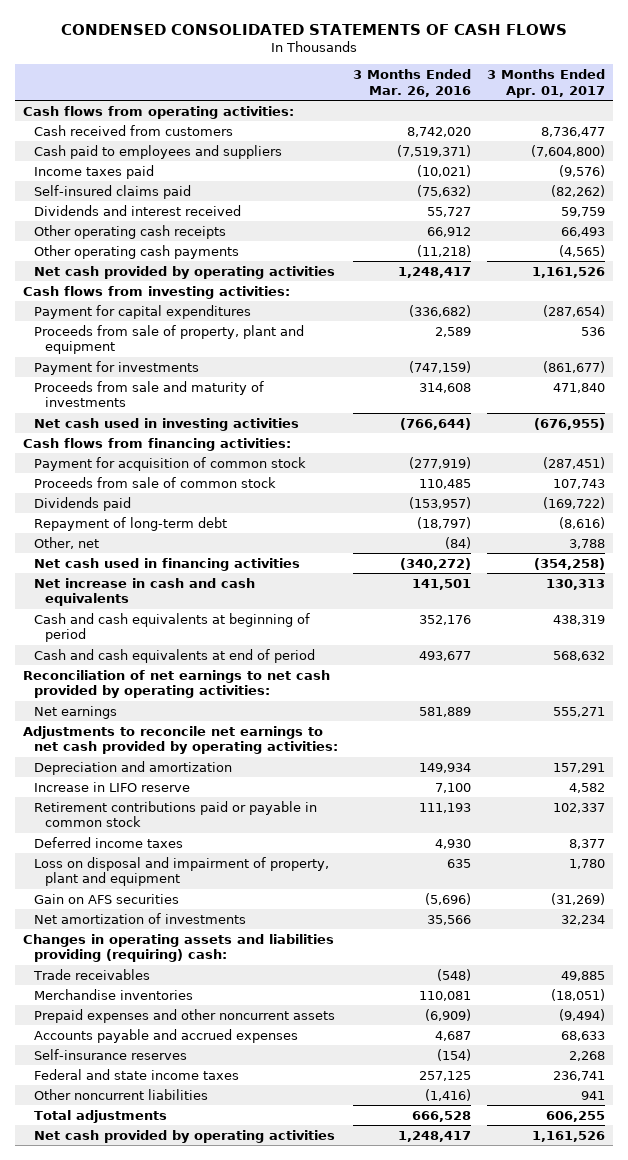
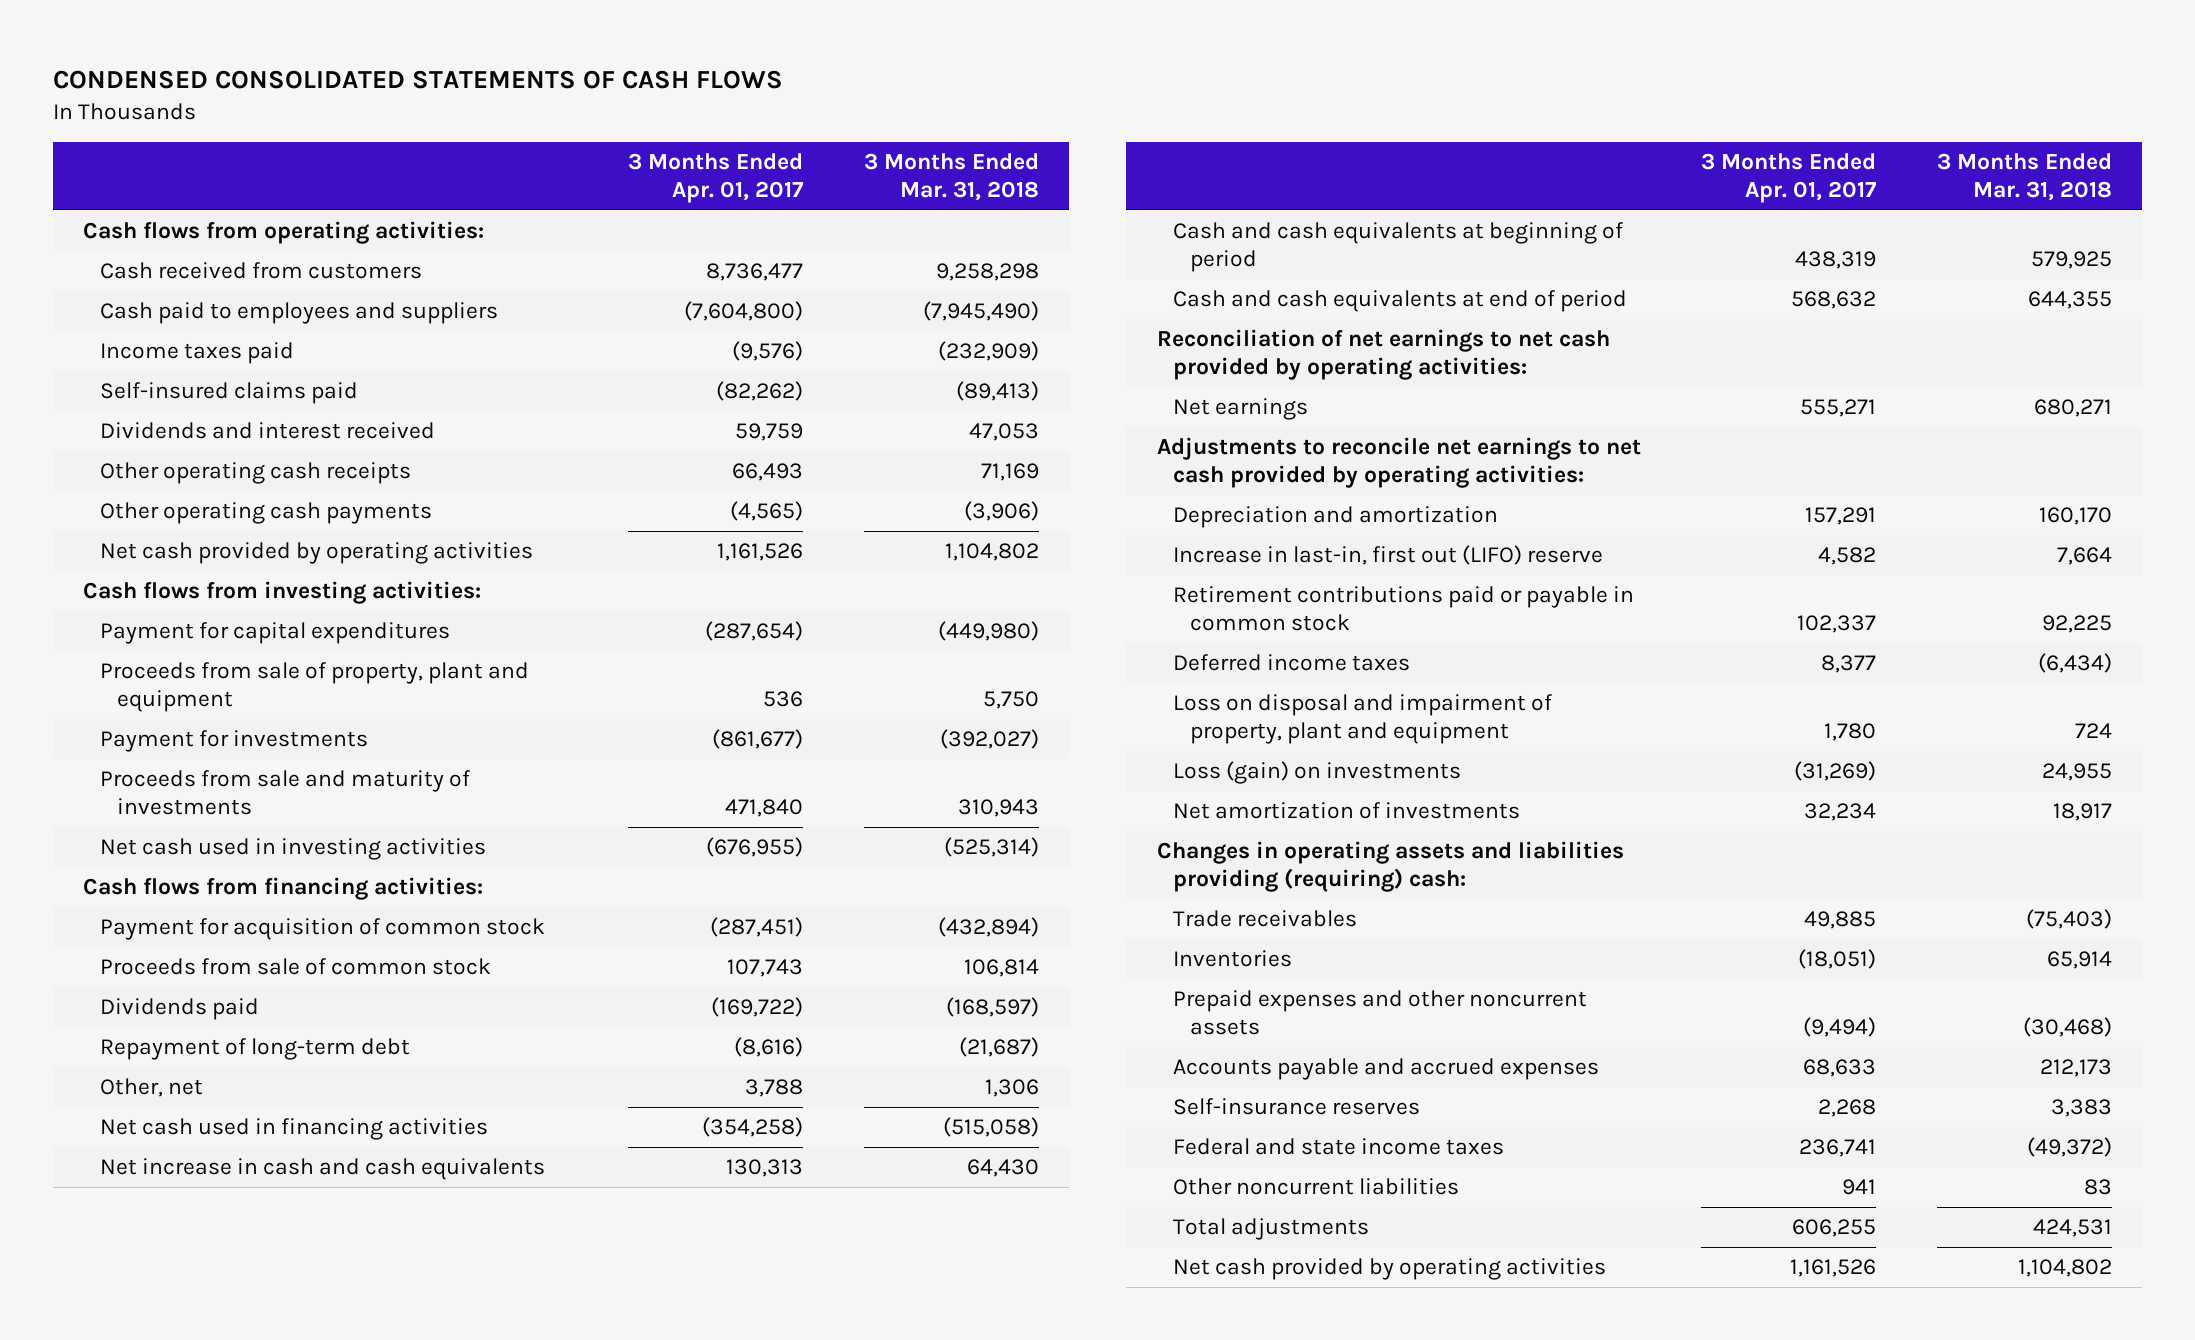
[353,68,472,97] 3 Months Ended Mar. 26, 2016 -> none
none -> [863,153,1039,201] 3 Months Ended Mar. 31, 2018
[33,781,190,792] Increase in LIFO reserve -> [1173,545,1604,566] Increase in last-in, first out (LIFO) reserve
[33,893,179,904] Gain on AFS securities -> [1173,761,1462,785] Loss (gain) on investments
[33,988,193,1000] Merchandise inventories -> [1173,950,1293,968] Inventories

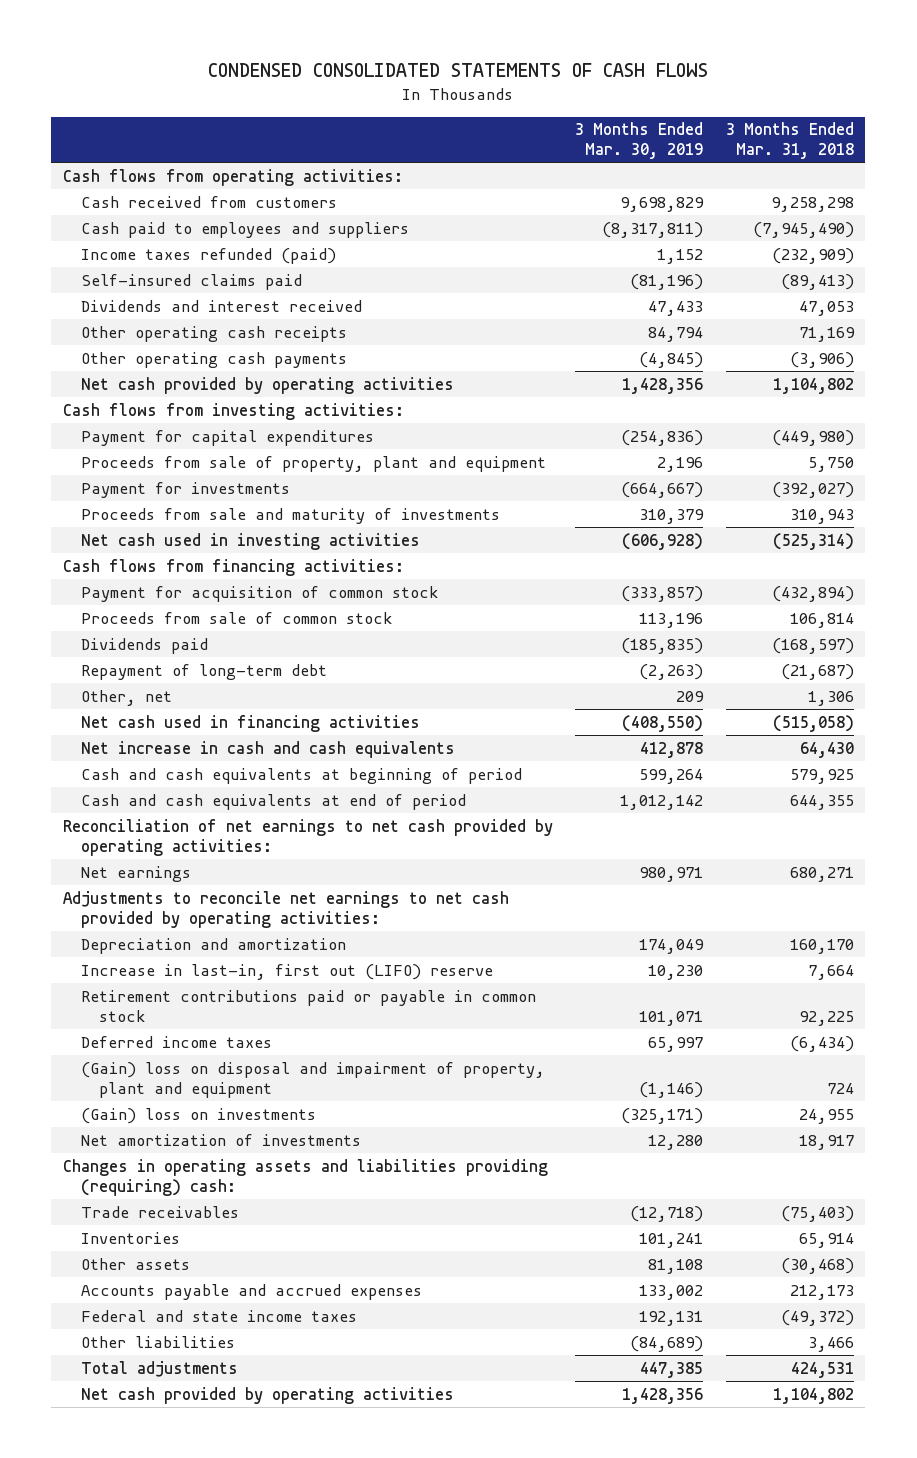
[628,153,805,203] 3 Months Ended Apr. 01, 2017 -> none
none -> [575,122,704,160] 3 Months Ended Mar. 30, 2019
[99,342,294,365] Income taxes paid -> [80,247,336,264] Income taxes refunded (paid)
[1173,694,1553,744] Loss on disposal and impairment of property, plant and equipment -> [80,1061,545,1098] (Gain) loss on disposal and impairment of property, plant and equipment
[1173,761,1462,785] Loss (gain) on investments -> [80,1107,316,1124] (Gain) loss on investments
[1173,990,1588,1035] Prepaid expenses and other noncurrent assets -> [80,1257,190,1270] Other assets
[1173,1098,1421,1116] Self-insurance reserves -> none
[1173,1178,1460,1196] Other noncurrent liabilities -> [80,1335,235,1348] Other liabilities
[2083,1179,2112,1196] 83 -> [807,1336,854,1352] 3,466

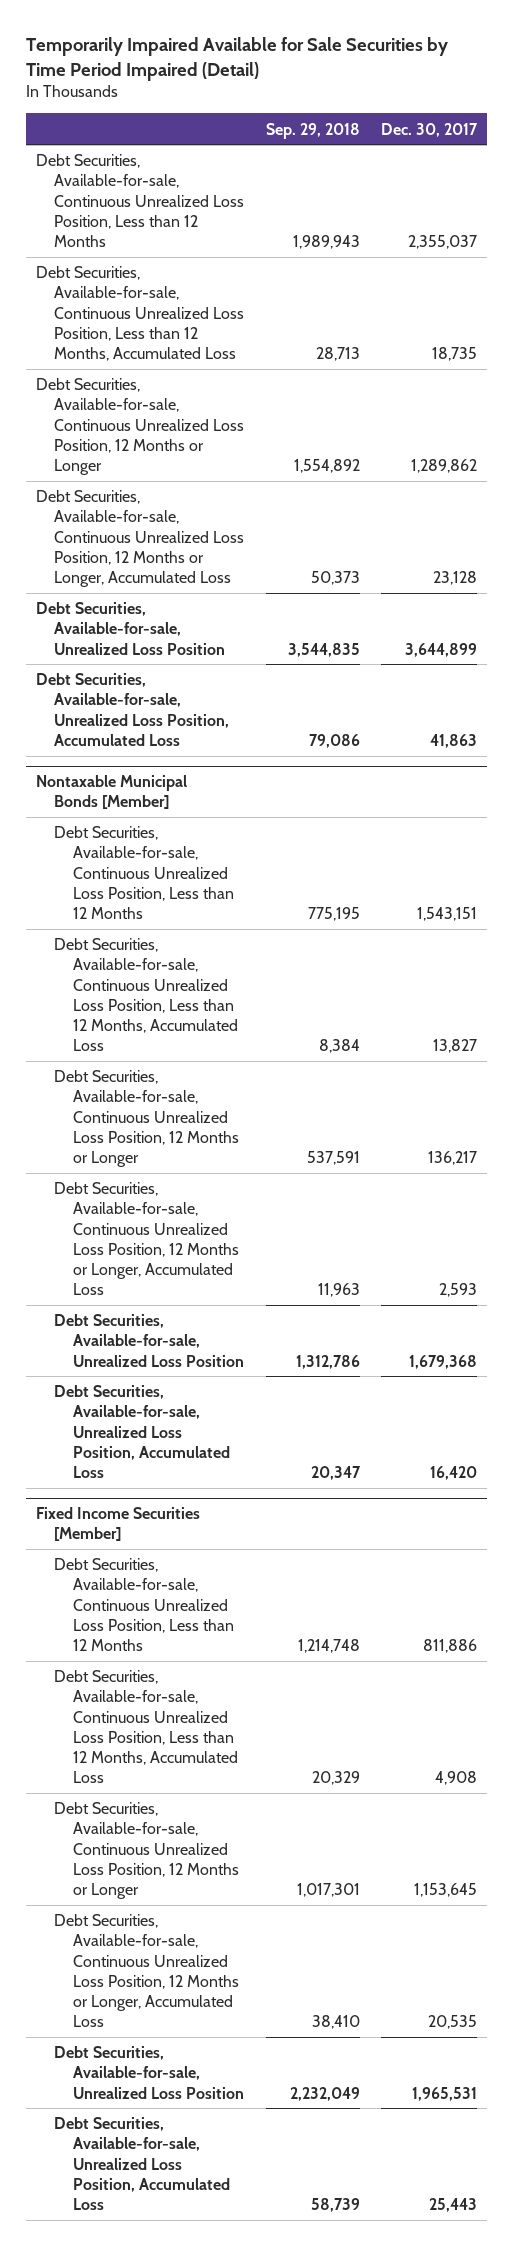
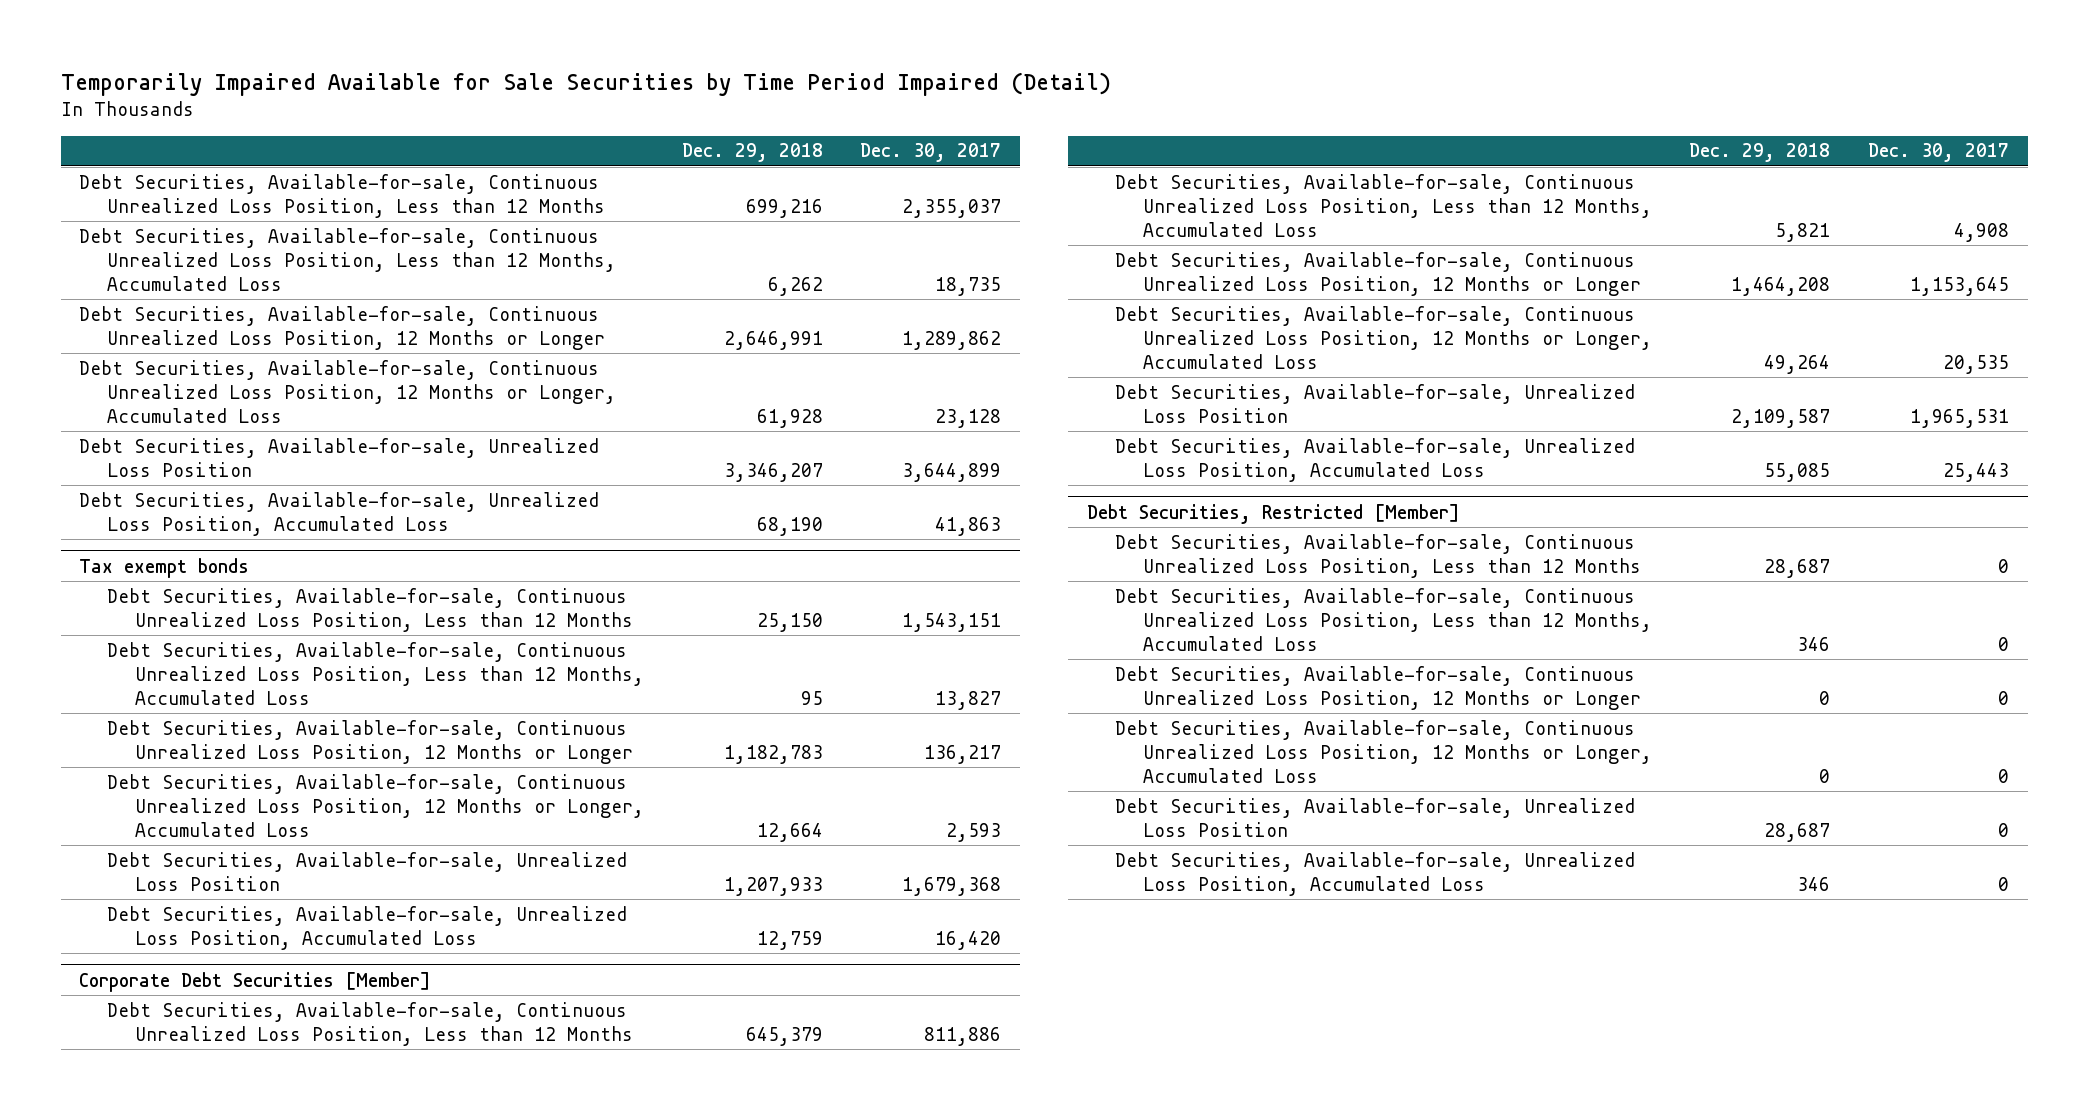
[265,122,360,139] Sep. 29, 2018 -> none
none -> [681,143,823,163] Dec. 29, 2018
[36,775,188,810] Nontaxable Municipal Bonds [Member] -> [79,557,250,578] Tax exempt bonds
[36,1507,201,1542] Fixed Income Securities [Member] -> none
none -> [79,971,432,992] Corporate Debt Securities [Member]
none -> [1087,503,1461,524] Debt Securities, Restricted [Member]
none -> [1114,533,1641,578] Debt Securities, Available-for-sale, Continuous Unrealized Loss Position, Less than 12 Months
none -> [1114,587,1652,651] Debt Securities, Available-for-sale, Continuous Unrealized Loss Position, Less than 12 Months, Accumulated Loss
none -> [1114,665,1641,710] Debt Securities, Available-for-sale, Continuous Unrealized Loss Position, 12 Months or Longer
none -> [1114,719,1652,783] Debt Securities, Available-for-sale, Continuous Unrealized Loss Position, 12 Months or Longer, Accumulated Loss
none -> [1114,797,1635,837] Debt Securities, Available-for-sale, Unrealized Loss Position
none -> [1114,851,1635,896] Debt Securities, Available-for-sale, Unrealized Loss Position, Accumulated Loss

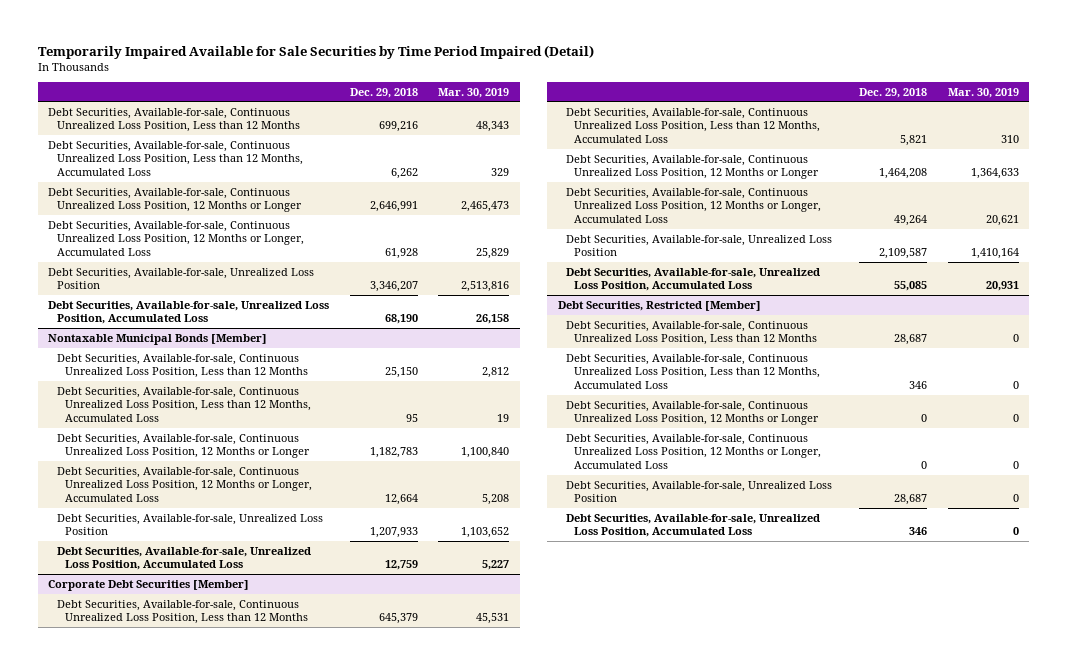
[860,143,1002,163] Dec. 30, 2017 -> none
none -> [438,87,510,98] Mar. 30, 2019
[79,557,250,578] Tax exempt bonds -> [48,333,268,345] Nontaxable Municipal Bonds [Member]

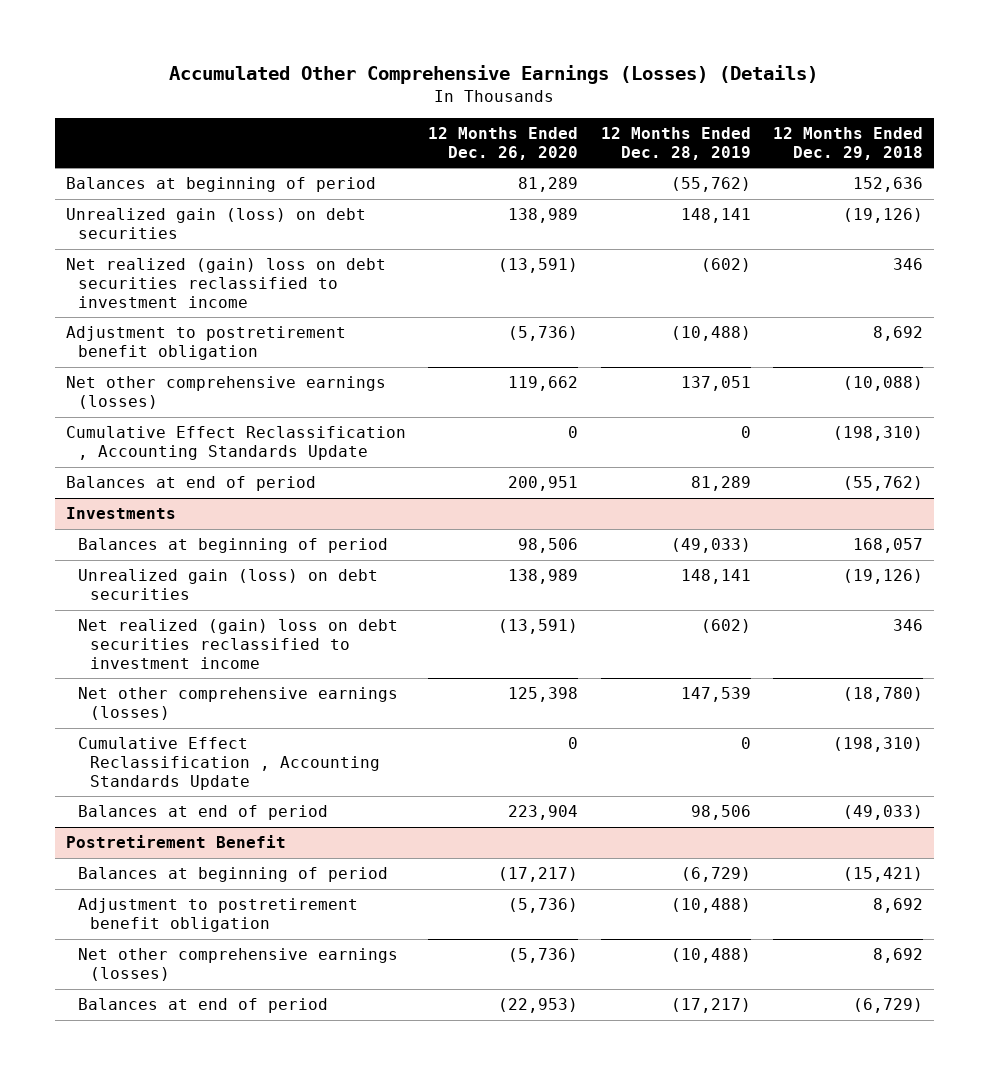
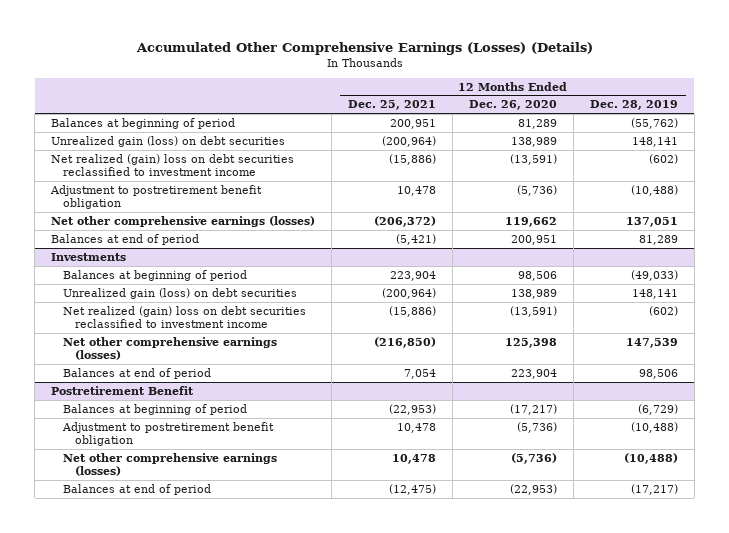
[772,127,923,160] 12 Months Ended Dec. 29, 2018 -> none
none -> [348,100,437,111] Dec. 25, 2021
[65,426,406,461] Cumulative Effect Reclassification , Accounting Standards Update -> none
[77,737,380,790] Cumulative Effect Reclassification , Accounting Standards Update -> none

